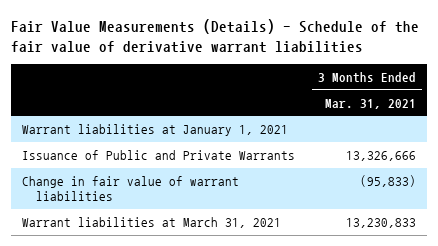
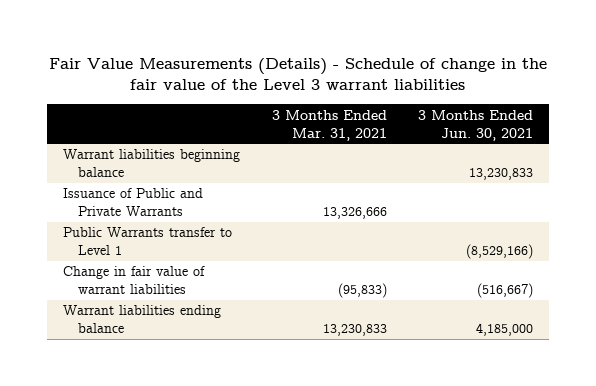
[10,18,419,54] Fair Value Measurements (Details) - Schedule of the fair value of derivative warrant liabilities -> [49,57,548,91] Fair Value Measurements (Details) - Schedule of change in the fair value of the Level 3 warrant liabilities
none -> [418,109,534,141] 3 Months Ended Jun. 30, 2021
[22,124,289,137] Warrant liabilities at January 1, 2021 -> [62,149,240,178] Warrant liabilities beginning balance
none -> [62,227,232,256] Public Warrants transfer to Level 1
[22,217,282,229] Warrant liabilities at March 31, 2021 -> [62,305,221,334] Warrant liabilities ending balance

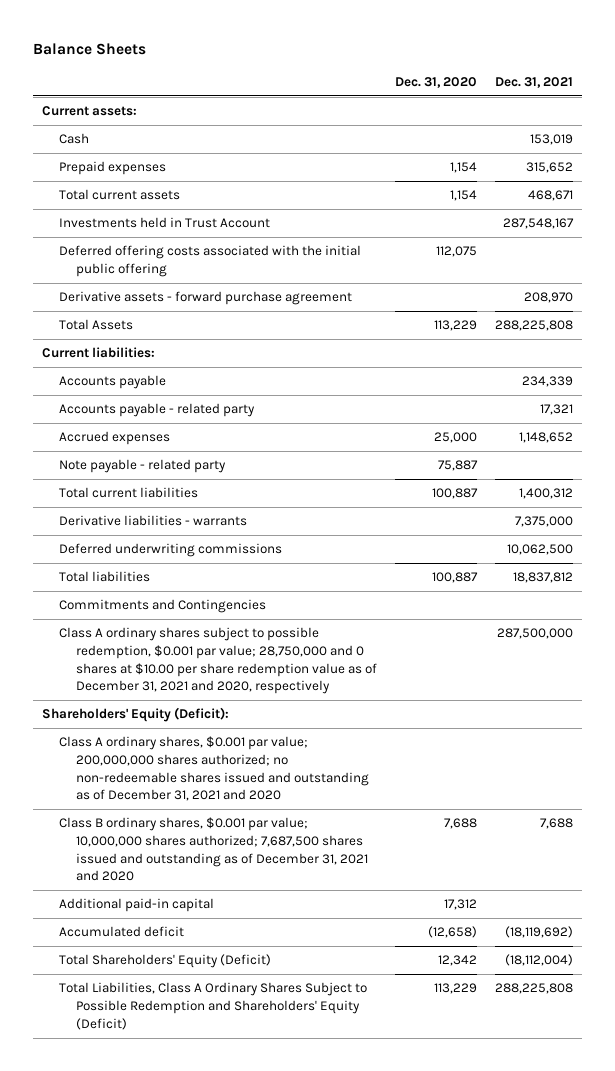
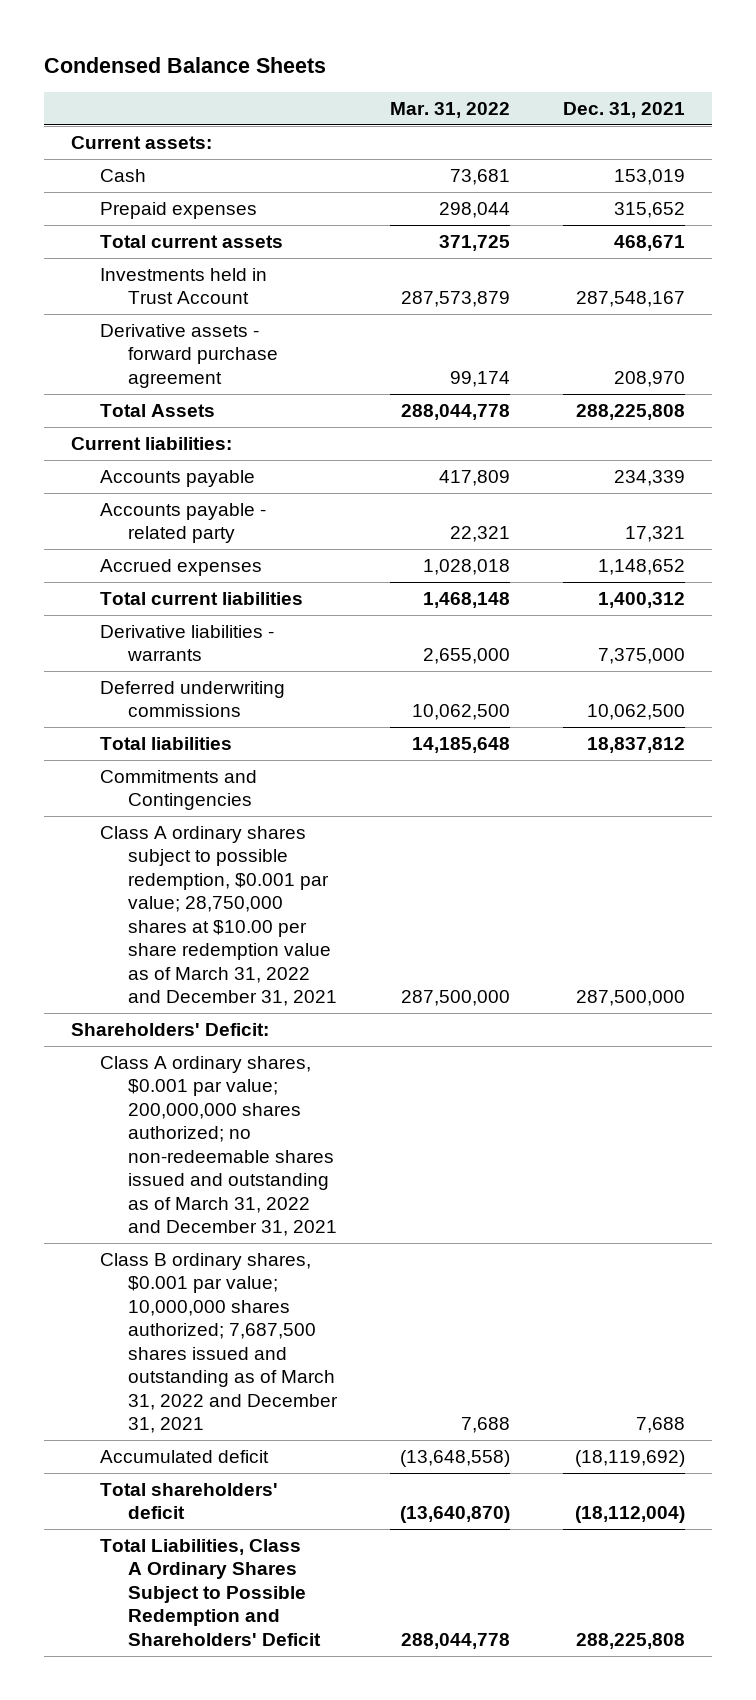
[32,43,146,56] Balance Sheets -> [44,57,327,74] Condensed Balance Sheets
[395,77,478,89] Dec. 31, 2020 -> none
none -> [390,102,511,119] Mar. 31, 2022
[58,245,361,278] Deferred offering costs associated with the initial public offering -> none
[58,459,226,474] Note payable - related party -> none
[58,898,214,913] Additional paid-in capital -> none
[58,627,377,695] Class A ordinary shares subject to possible redemption, $0.001 par value; 28,750,000 and 0 shares at $10.00 per share redemption value as of December 31, 2021 and 2020, respectively -> [99,825,338,1007] Class A ordinary shares subject to possible redemption, $0.001 par value; 28,750,000 shares at $10.00 per share redemption value as of March 31, 2022 and December 31, 2021
[42,707,230,723] Shareholders' Equity (Deficit): -> [70,1022,269,1036] Shareholders' Deficit:
[58,736,369,802] Class A ordinary shares, $0.001 par value; 200,000,000 shares authorized; no non-redeemable shares issued and outstanding as of December 31, 2021 and 2020 -> [99,1055,338,1237] Class A ordinary shares, $0.001 par value; 200,000,000 shares authorized; no non-redeemable shares issued and outstanding as of March 31, 2022 and December 31, 2021
[58,817,368,882] Class B ordinary shares, $0.001 par value; 10,000,000 shares authorized; 7,687,500 shares issued and outstanding as of December 31, 2021 and 2020 -> [99,1252,339,1434] Class B ordinary shares, $0.001 par value; 10,000,000 shares authorized; 7,687,500 shares issued and outstanding as of March 31, 2022 and December 31, 2021
[58,954,271,969] Total Shareholders' Equity (Deficit) -> [99,1482,278,1520] Total shareholders' deficit
[58,982,367,1030] Total Liabilities, Class A Ordinary Shares Subject to Possible Redemption and Shareholders' Equity (Deficit) -> [99,1538,322,1646] Total Liabilities, Class A Ordinary Shares Subject to Possible Redemption and Shareholders' Deficit

